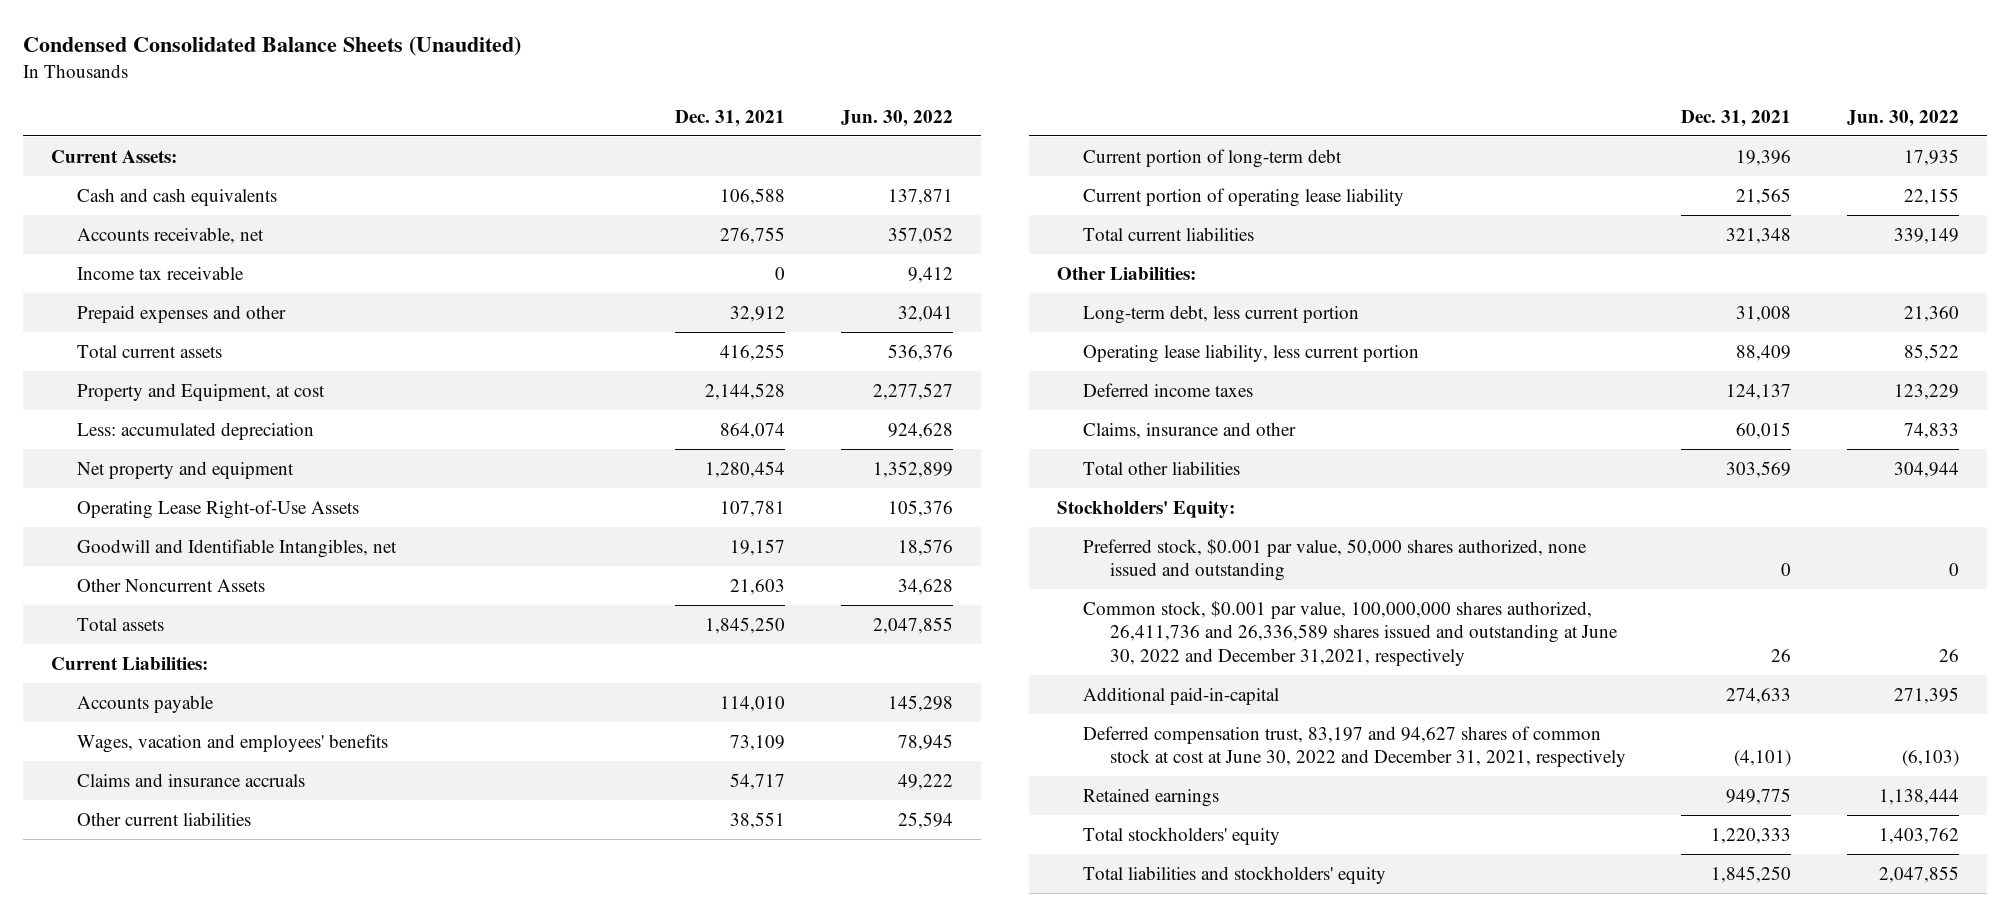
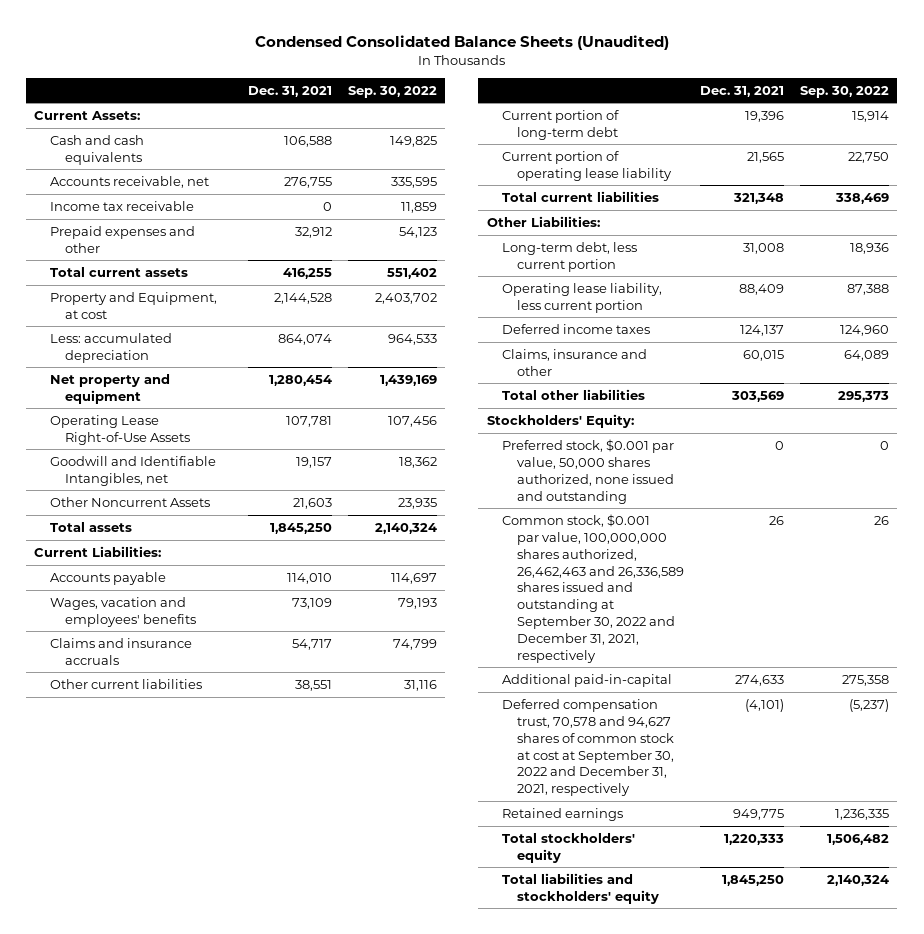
[841,109,954,127] Jun. 30, 2022 -> none
none -> [348,85,438,98] Sep. 30, 2022
[1083,600,1618,667] Common stock, $0.001 par value, 100,000,000 shares authorized, 26,411,736 and 26,336,589 shares issued and outstanding at June 30, 2022 and December 31,2021, respectively -> [501,513,684,663] Common stock, $0.001 par value, 100,000,000 shares authorized, 26,462,463 and 26,336,589 shares issued and outstanding at September 30, 2022 and December 31, 2021, respectively
[1083,725,1626,768] Deferred compensation trust, 83,197 and 94,627 shares of common stock at cost at June 30, 2022 and December 31, 2021, respectively -> [501,698,674,797] Deferred compensation trust, 70,578 and 94,627 shares of common stock at cost at September 30, 2022 and December 31, 2021, respectively

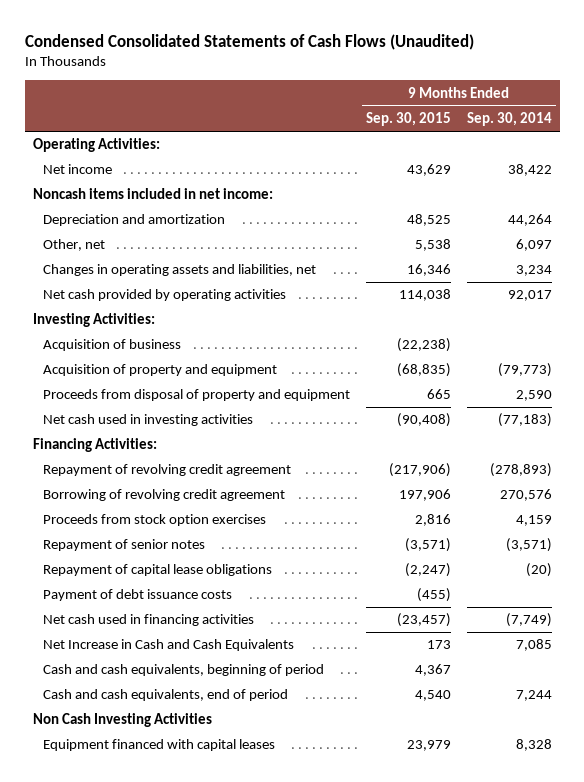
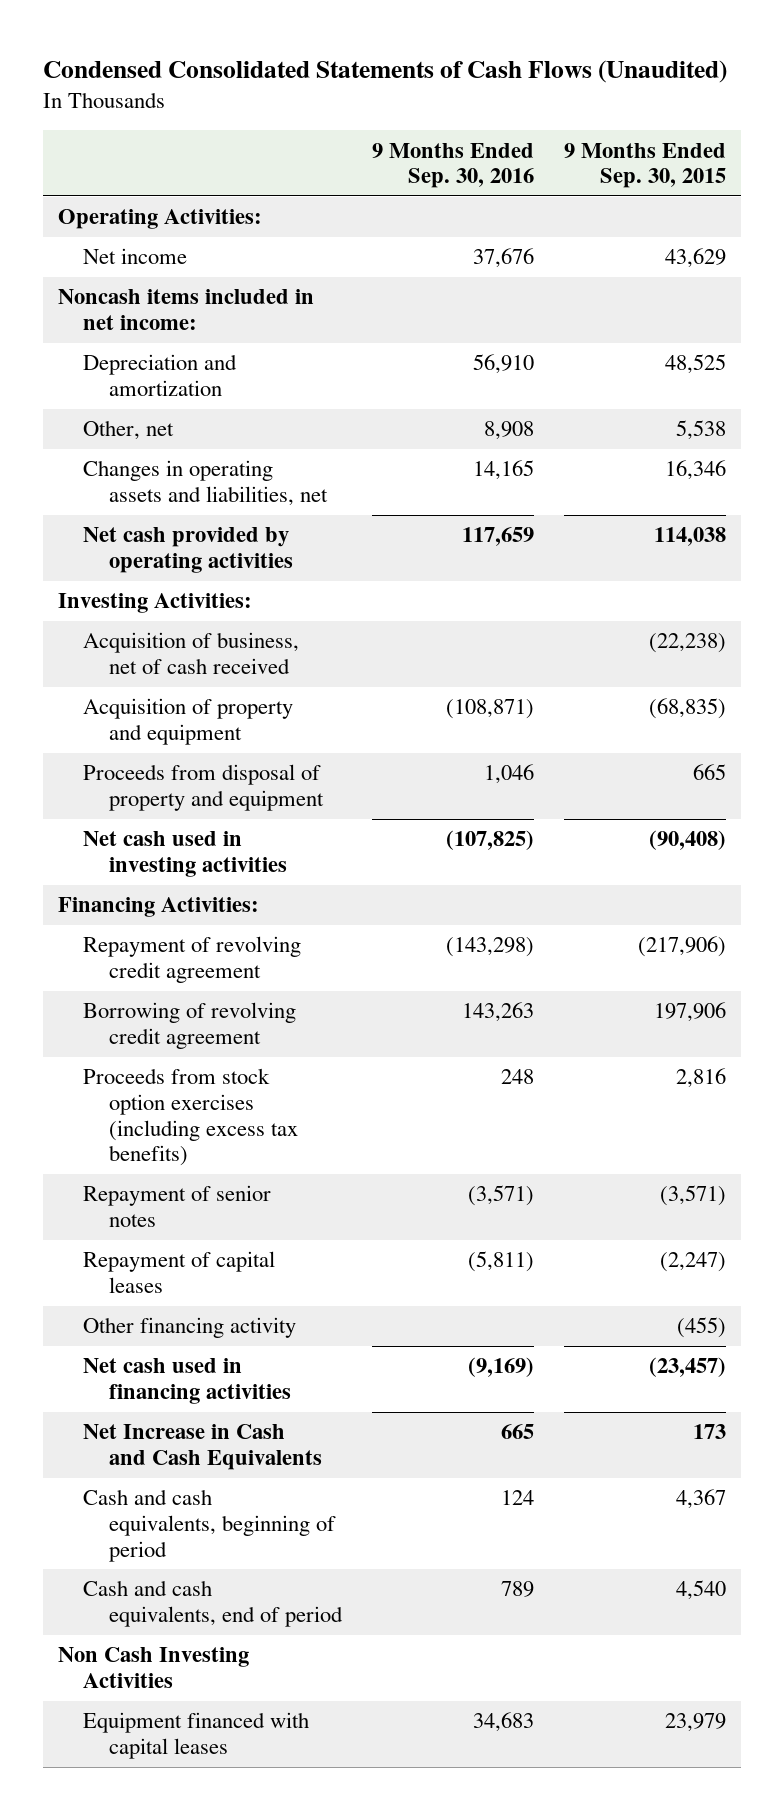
[466,112,552,127] Sep. 30, 2014 -> none
none -> [371,142,534,189] 9 Months Ended Sep. 30, 2016
[43,339,182,352] Acquisition of business -> [83,632,300,674] Acquisition of business, net of cash received
[43,514,267,527] Proceeds from stock option exercises -> [83,1068,298,1167] Proceeds from stock option exercises (including excess tax benefits)
[43,564,273,577] Repayment of capital lease obligations -> [83,1251,276,1293] Repayment of capital leases
[43,589,233,602] Payment of debt issuance costs -> [83,1317,297,1339] Other financing activity

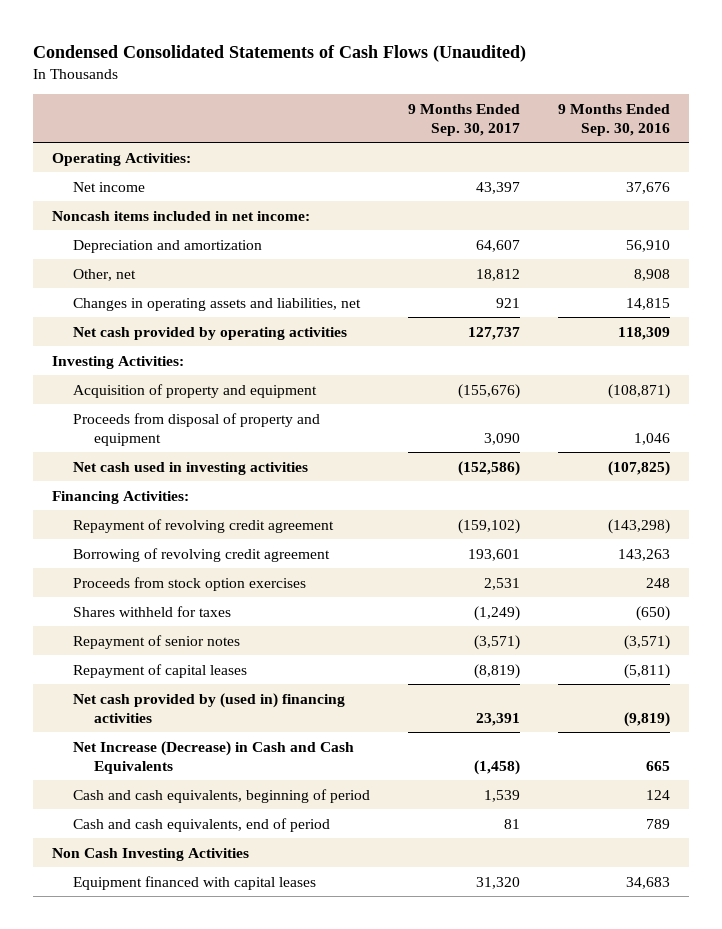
[564,142,727,189] 9 Months Ended Sep. 30, 2015 -> none
none -> [407,103,520,136] 9 Months Ended Sep. 30, 2017
[472,460,534,481] 14,165 -> [625,297,670,310] 14,815
[461,527,534,547] 117,659 -> [617,326,670,340] 118,309
[83,632,300,674] Acquisition of business, net of cash received -> none
[83,1068,298,1167] Proceeds from stock option exercises (including excess tax benefits) -> [73,576,307,591] Proceeds from stock option exercises
none -> [73,605,232,617] Shares withheld for taxes
[83,1317,297,1339] Other financing activity -> none
[83,1358,291,1404] Net cash used in financing activities -> [73,692,346,723] Net cash provided by (used in) financing activities
[467,1357,534,1378] (9,169) -> [623,711,670,727] (9,819)
[83,1424,322,1470] Net Increase in Cash and Cash Equivalents -> [73,740,355,774] Net Increase (Decrease) in Cash and Cash Equivalents

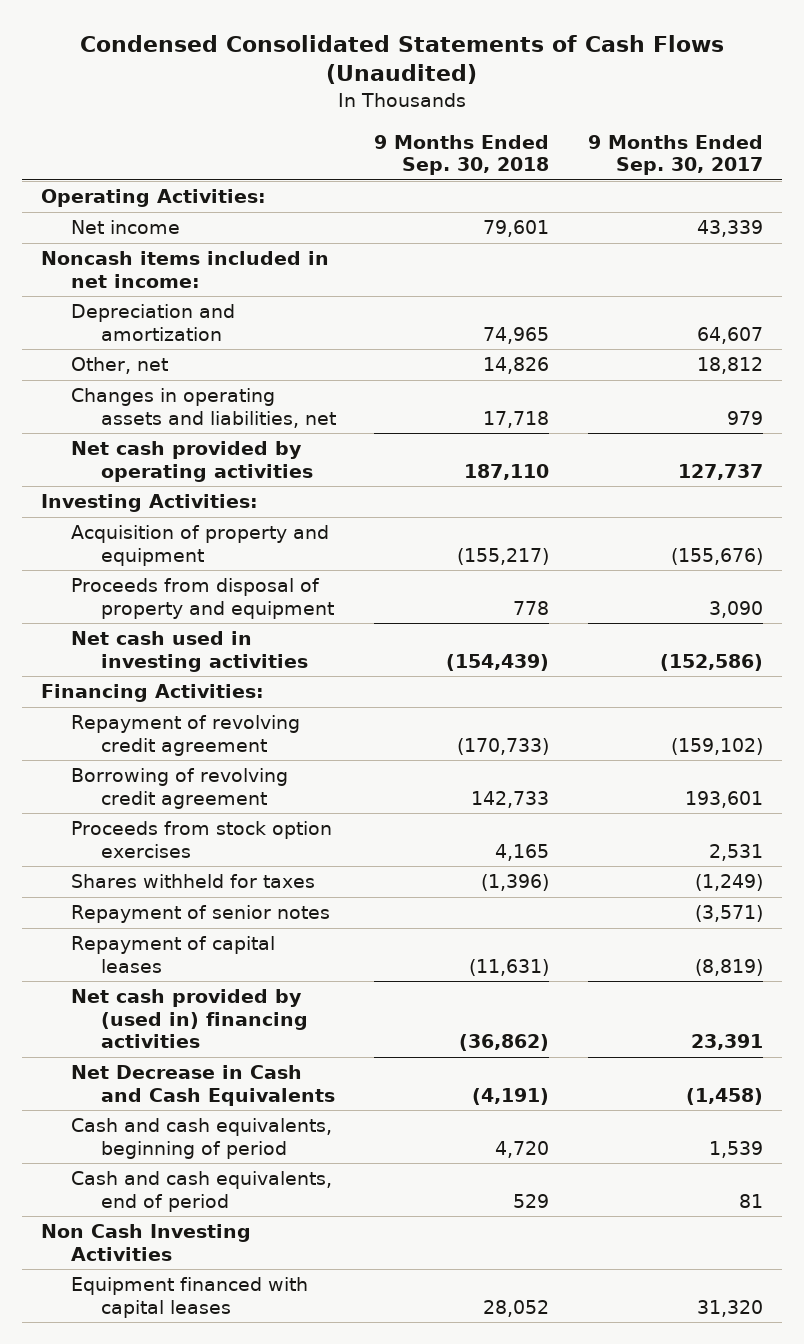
[557,103,670,136] 9 Months Ended Sep. 30, 2016 -> none
none -> [374,134,550,176] 9 Months Ended Sep. 30, 2018
[475,181,520,194] 43,397 -> [696,220,763,238] 43,339
[495,297,520,308] 921 -> [726,410,763,425] 979
[73,740,355,774] Net Increase (Decrease) in Cash and Cash Equivalents -> [71,1065,336,1106] Net Decrease in Cash and Cash Equivalents

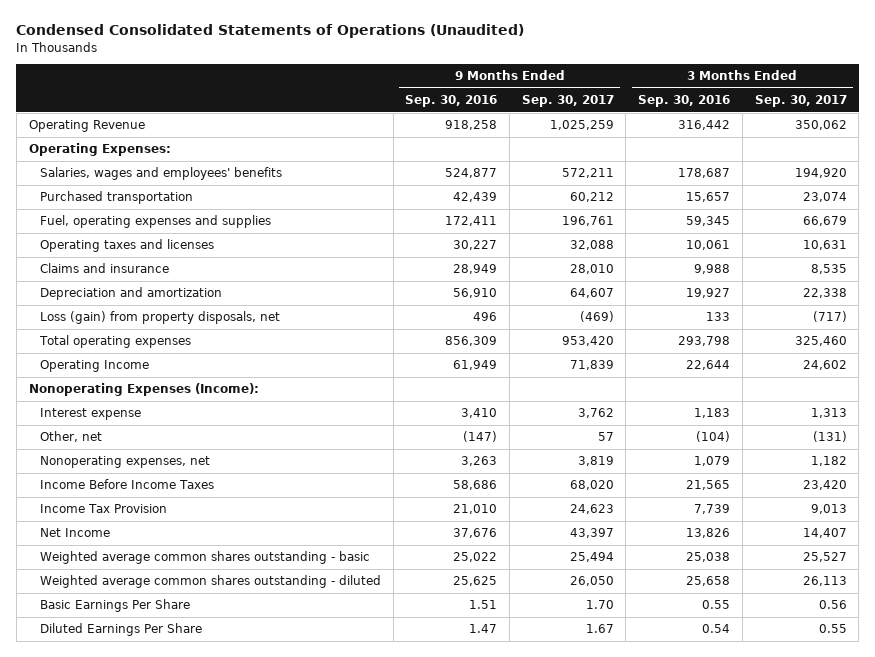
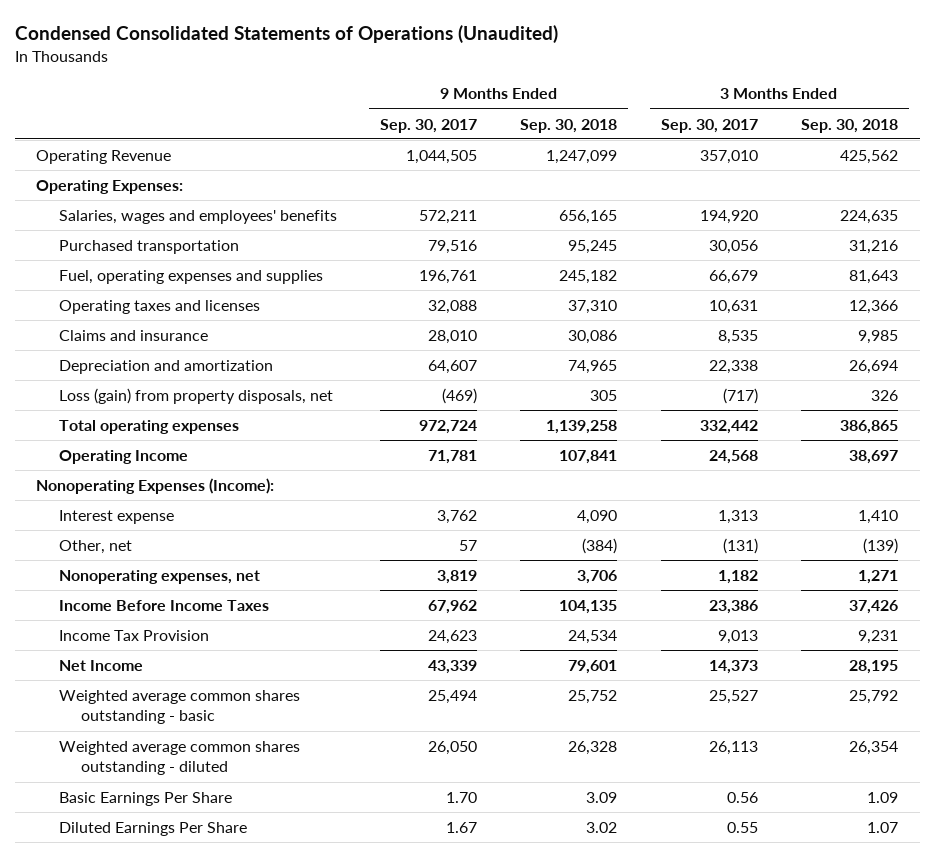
[405,95,498,108] Sep. 30, 2016 -> none
[638,95,731,108] Sep. 30, 2016 -> none
none -> [520,118,618,133] Sep. 30, 2018
none -> [800,118,898,133] Sep. 30, 2018
[549,120,614,131] 1,025,259 -> [406,150,478,165] 1,044,505
[794,120,847,131] 350,062 -> [699,150,758,165] 357,010
[569,192,614,203] 60,212 -> [428,240,478,255] 79,516
[802,192,847,203] 23,074 -> [708,240,758,255] 30,056
[561,336,614,347] 953,420 -> [419,420,478,435] 972,724
[794,336,847,347] 325,460 -> [699,420,758,435] 332,442
[569,360,614,371] 71,839 -> [428,450,478,465] 71,781
[802,360,847,371] 24,602 -> [708,450,758,465] 24,568
[569,480,614,491] 68,020 -> [428,600,478,615] 67,962
[802,480,847,491] 23,420 -> [708,600,758,615] 23,386
[569,528,614,539] 43,397 -> [428,660,478,675] 43,339
[802,528,847,539] 14,407 -> [708,660,758,675] 14,373

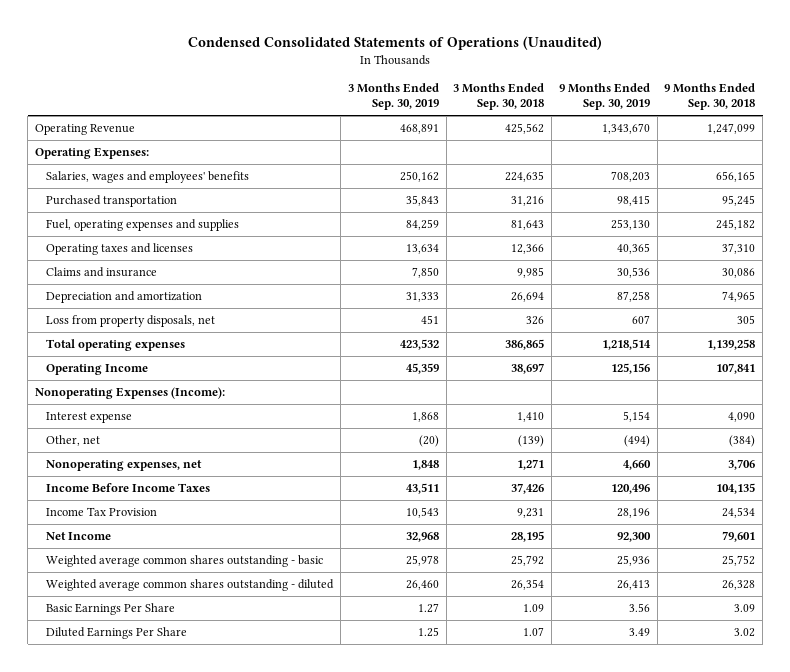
[380,118,478,133] Sep. 30, 2017 -> none
[660,118,758,133] Sep. 30, 2017 -> none
none -> [347,83,439,111] 3 Months Ended Sep. 30, 2019
none -> [558,83,650,111] 9 Months Ended Sep. 30, 2019
[58,388,333,405] Loss (gain) from property disposals, net -> [46,315,216,328] Loss from property disposals, net

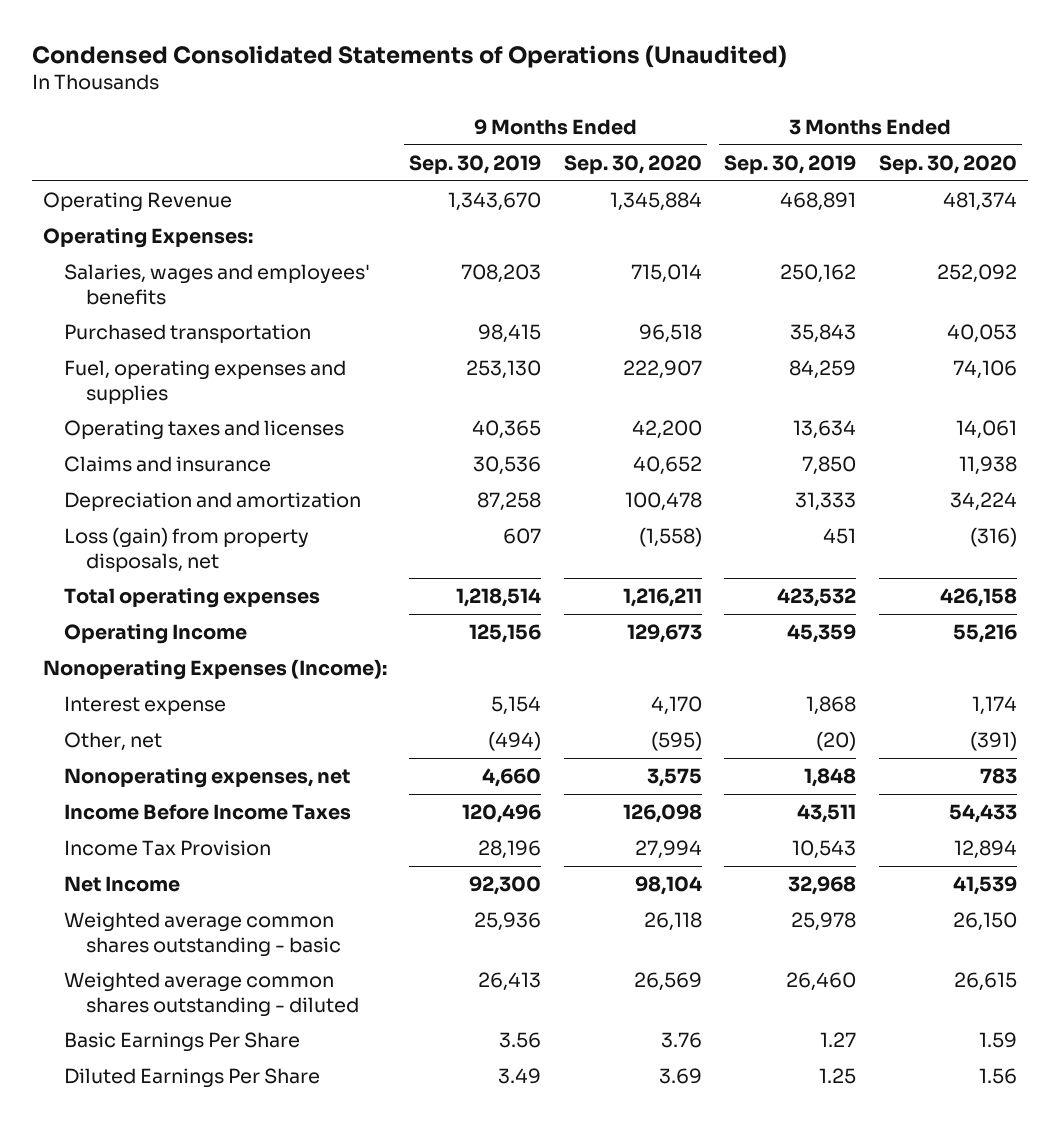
[453,83,545,111] 3 Months Ended Sep. 30, 2018 -> none
[664,83,756,111] 9 Months Ended Sep. 30, 2018 -> none
none -> [563,154,702,174] Sep. 30, 2020
none -> [878,154,1017,174] Sep. 30, 2020
[46,315,216,328] Loss from property disposals, net -> [64,527,310,572] Loss (gain) from property disposals, net

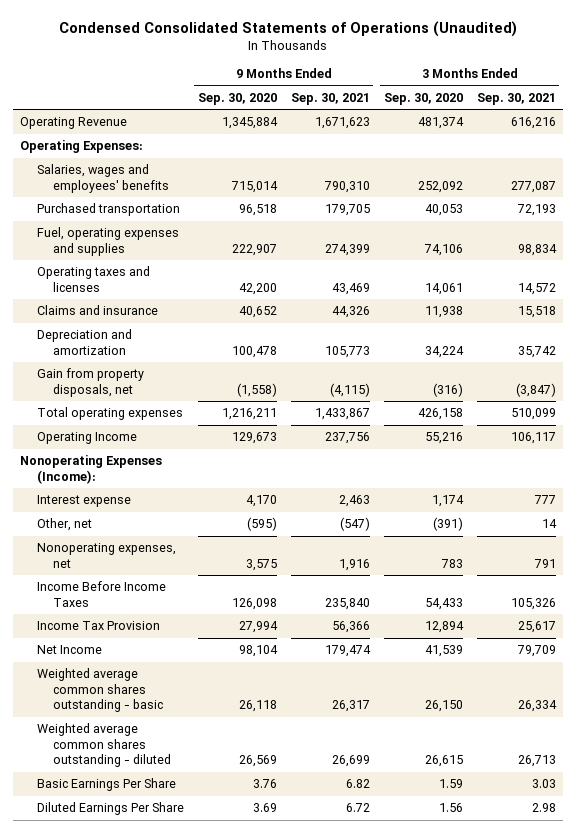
[409,154,542,174] Sep. 30, 2019 -> none
[724,154,857,174] Sep. 30, 2019 -> none
none -> [290,92,370,105] Sep. 30, 2021
none -> [476,92,556,105] Sep. 30, 2021
[64,527,310,572] Loss (gain) from property disposals, net -> [36,368,144,397] Gain from property disposals, net

